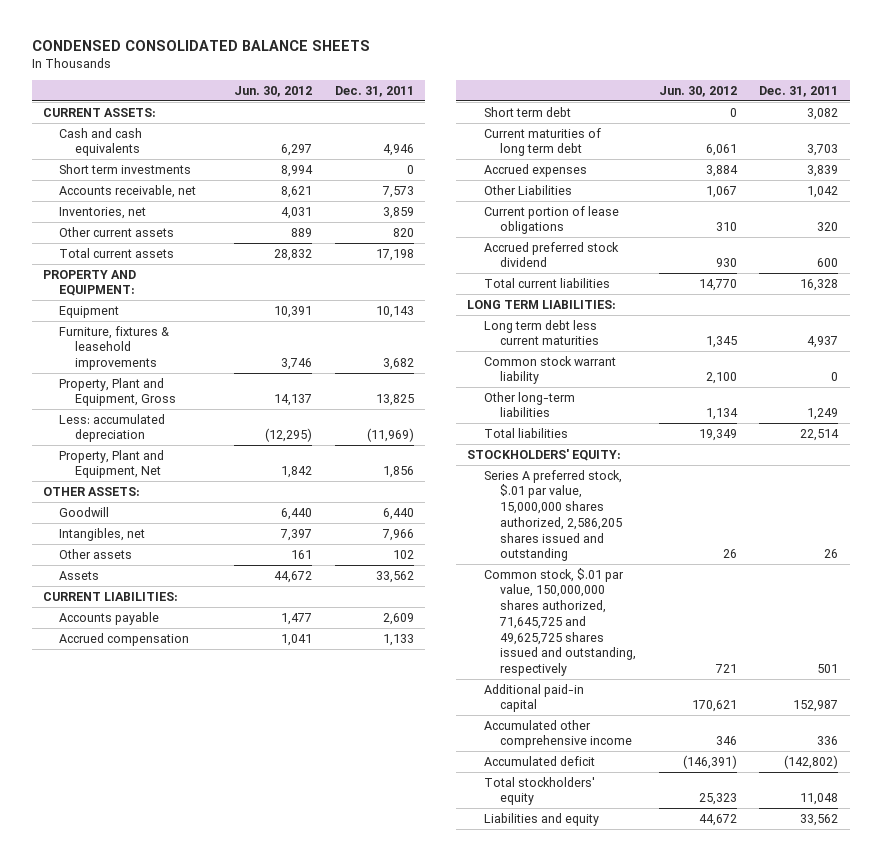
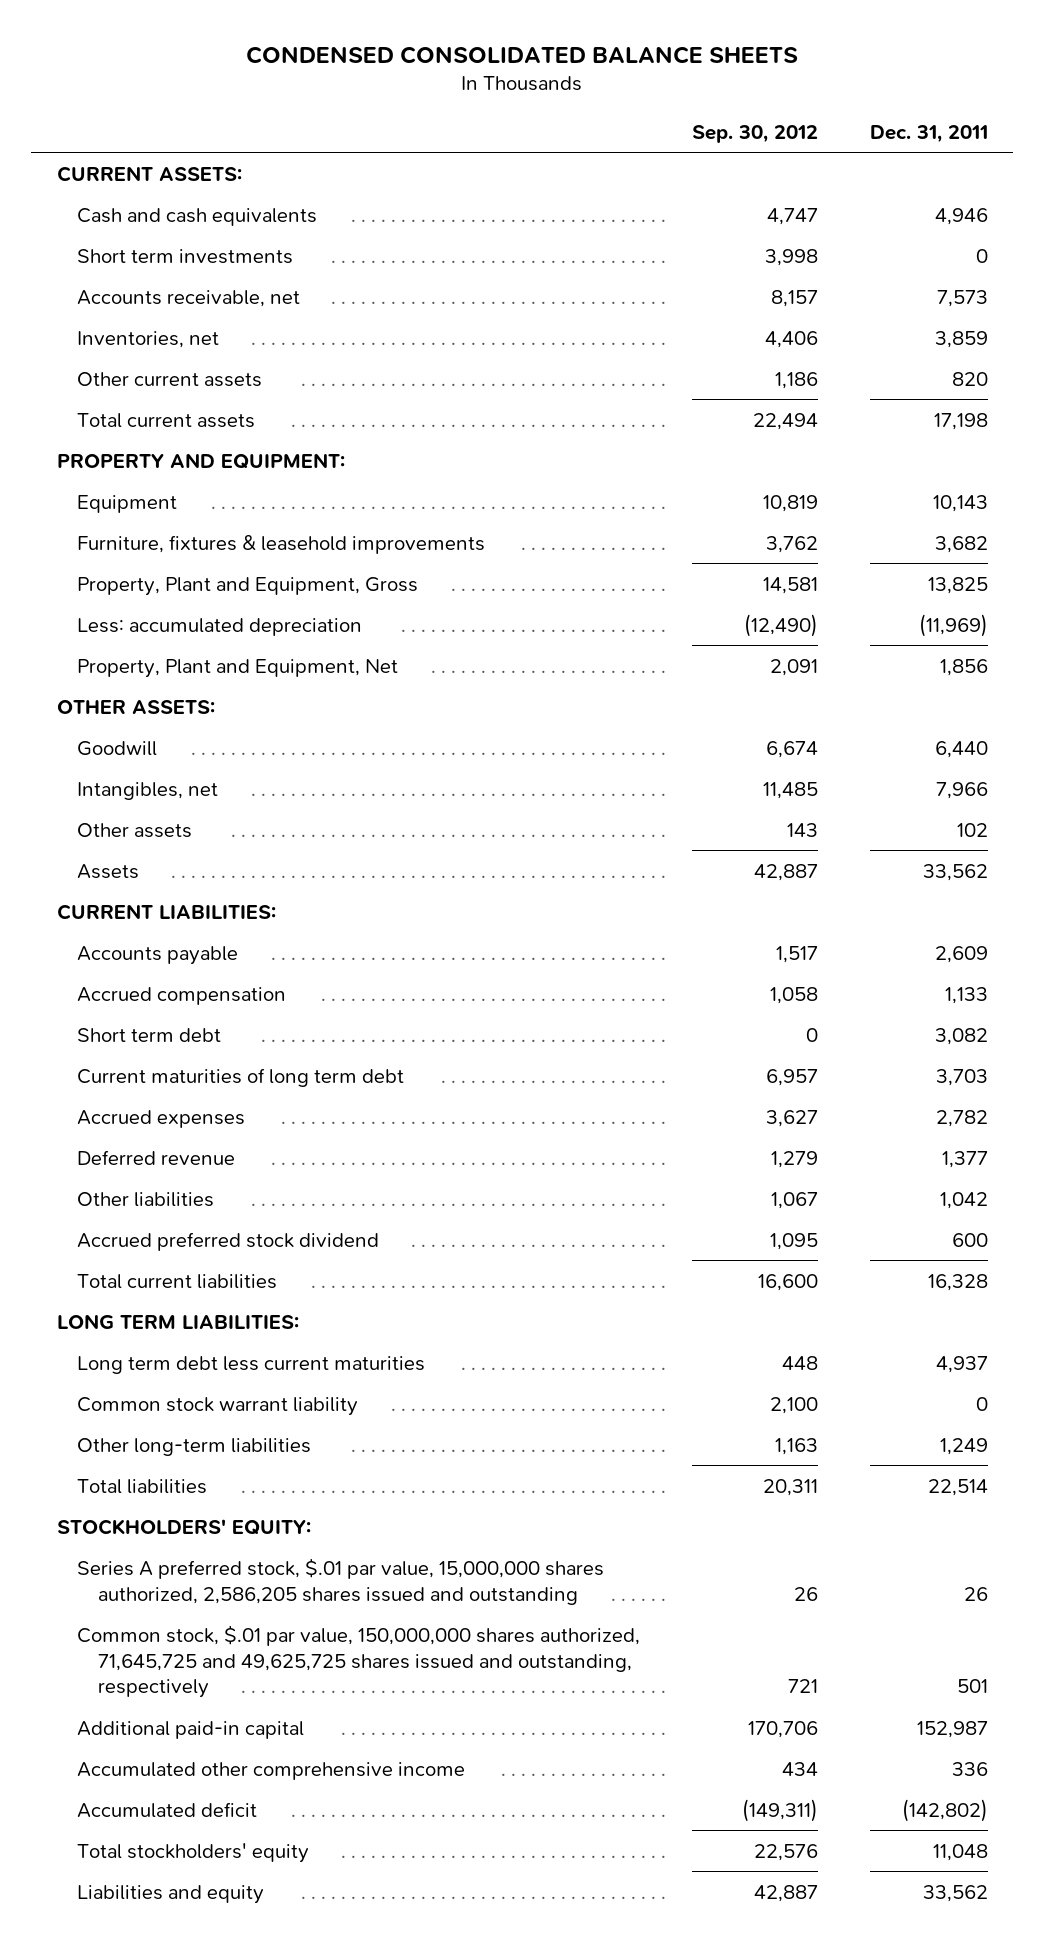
[234,85,313,97] Jun. 30, 2012 -> none
none -> [692,124,819,143] Sep. 30, 2012
[483,205,619,235] Current portion of lease obligations -> none
[807,164,839,177] 3,839 -> [935,1109,988,1127] 2,782
none -> [77,1149,236,1165] Deferred revenue
[483,184,572,195] Other Liabilities -> [77,1191,215,1207] Other liabilities

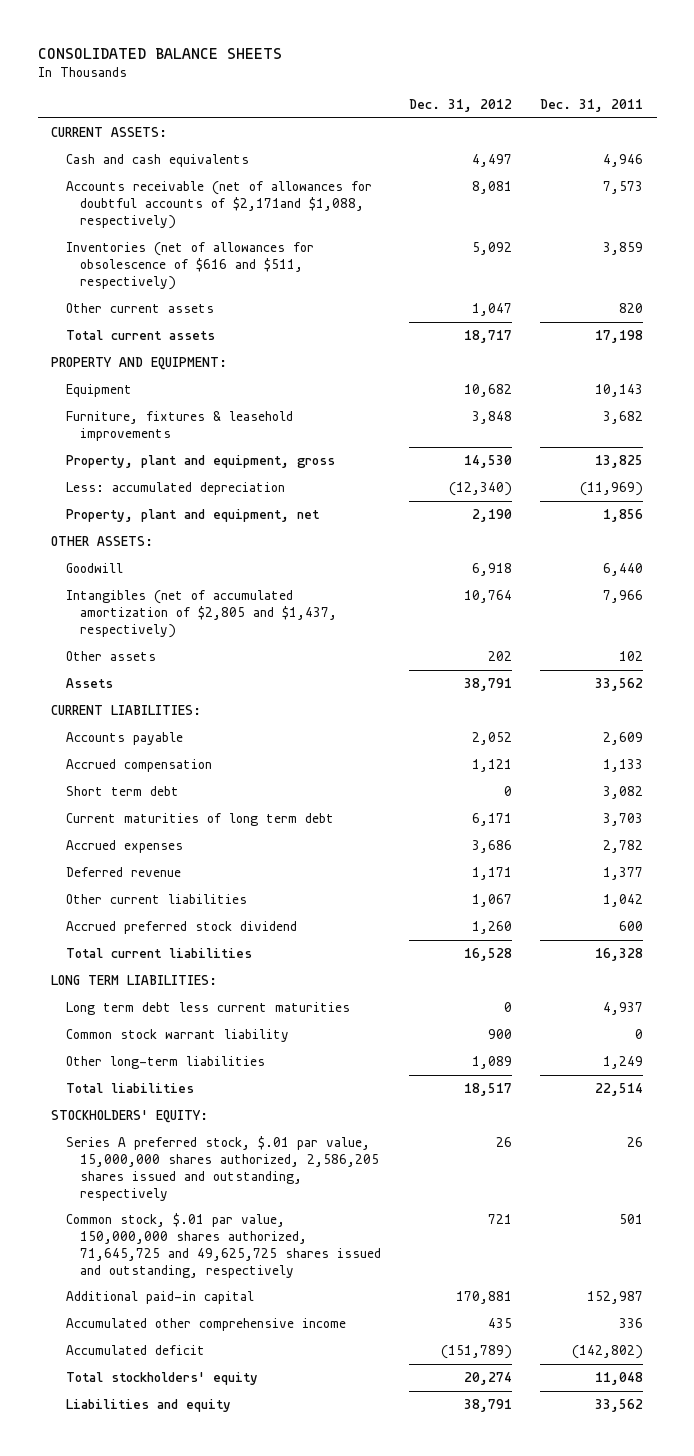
[246,45,799,64] CONDENSED CONSOLIDATED BALANCE SHEETS -> [37,47,282,59] CONSOLIDATED BALANCE SHEETS
[692,124,819,143] Sep. 30, 2012 -> none
none -> [408,98,512,112] Dec. 31, 2012
[77,248,294,264] Short term investments -> none
[77,289,301,307] Accounts receivable, net -> [65,181,372,229] Accounts receivable (net of allowances for doubtful accounts of $2,171and $1,088, respectively)
[77,330,220,348] Inventories, net -> [65,242,314,290] Inventories (net of allowances for obsolescence of $616 and $511, respectively)
[77,576,419,596] Property, Plant and Equipment, Gross -> [65,455,335,469] Property, plant and equipment, gross
[77,658,399,678] Property, Plant and Equipment, Net -> [65,509,320,523] Property, plant and equipment, net
[77,781,219,800] Intangibles, net -> [65,590,338,638] Intangibles (net of accumulated amortization of $2,805 and $1,437, respectively)
[77,1191,215,1207] Other liabilities -> [65,894,247,905] Other current liabilities
[77,1557,605,1605] Series A preferred stock, $.01 par value, 15,000,000 shares authorized, 2,586,205 shares issued and outstanding -> [65,1136,380,1201] Series A preferred stock, $.01 par value, 15,000,000 shares authorized, 2,586,205 shares issued and outstanding, respectively

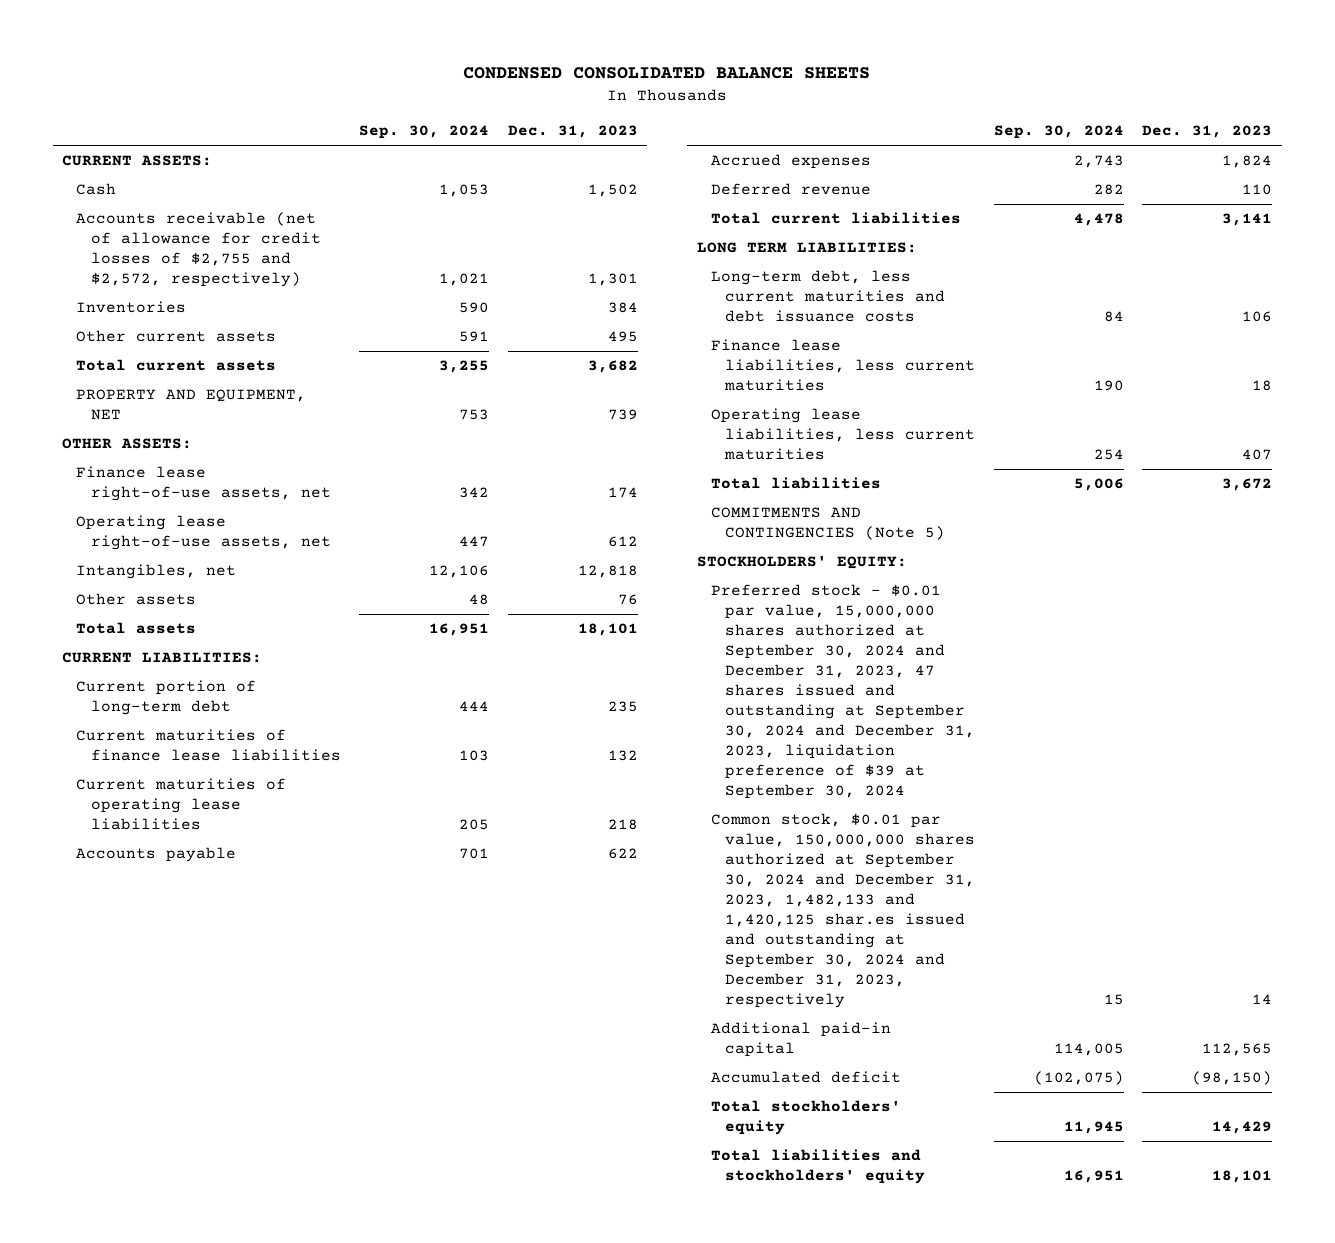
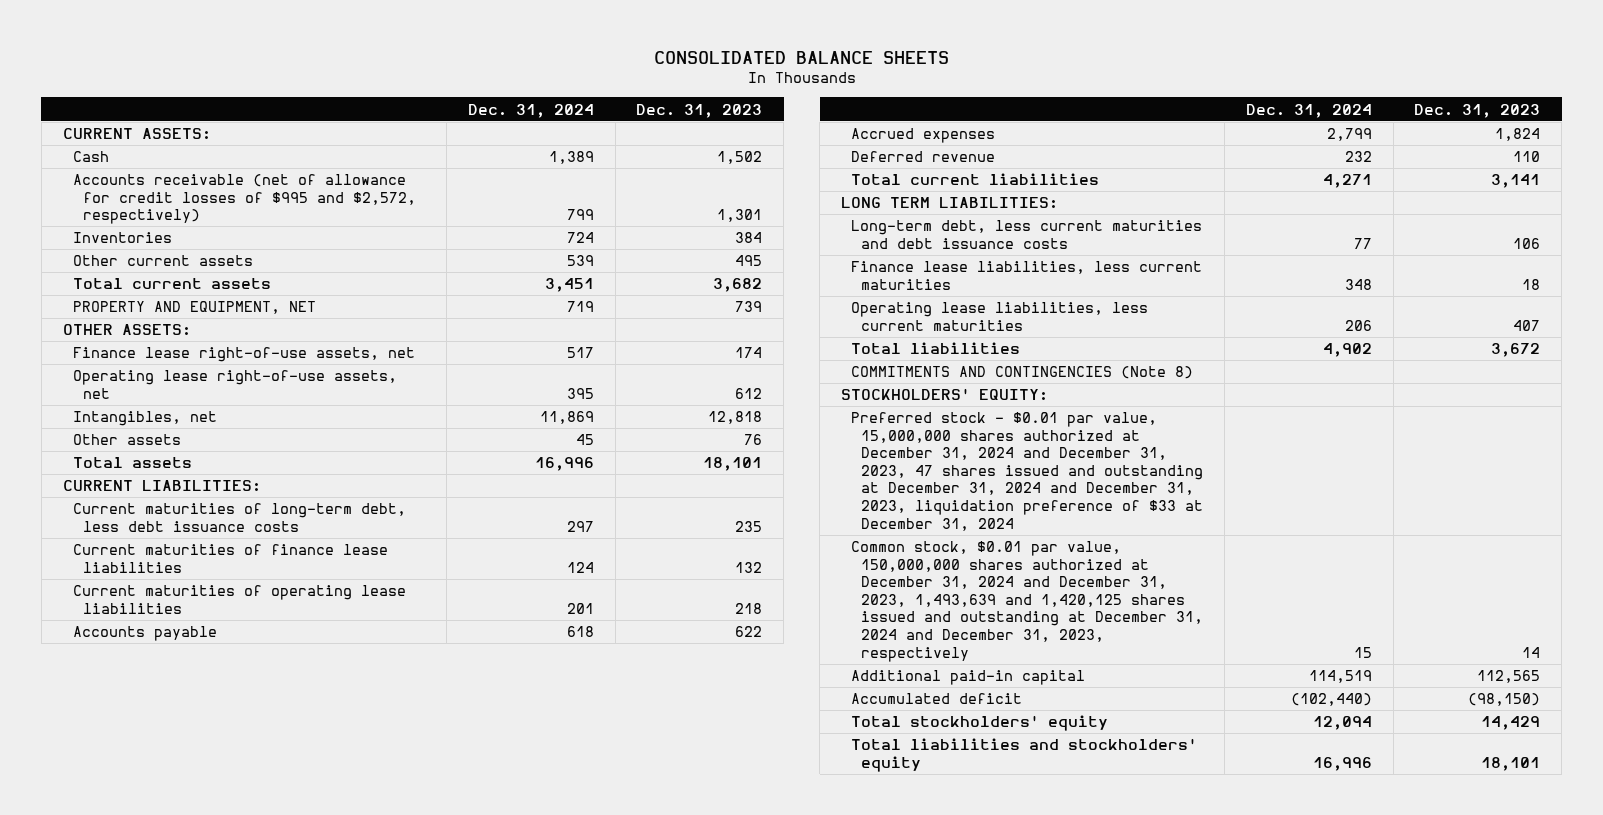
[463,66,871,79] CONDENSED CONSOLIDATED BALANCE SHEETS -> [653,50,949,64] CONSOLIDATED BALANCE SHEETS
[359,125,490,140] Sep. 30, 2024 -> none
none -> [467,103,594,118] Dec. 31, 2024
[76,212,321,288] Accounts receivable (net of allowance for credit losses of $2,755 and $2,572, respectively) -> [72,174,417,225] Accounts receivable (net of allowance for credit losses of $995 and $2,572, respectively)
[76,680,257,716] Current portion of long-term debt -> [72,503,406,532] Current maturities of long-term debt, less debt issuance costs
[710,507,946,541] COMMITMENTS AND CONTINGENCIES (Note 5) -> [851,366,1194,380] COMMITMENTS AND CONTINGENCIES (Note 8)
[710,584,976,800] Preferred stock - $0.01 par value, 15,000,000 shares authorized at September 30, 2024 and December 31, 2023, 47 shares issued and outstanding at September 30, 2024 and December 31, 2023, liquidation preference of $39 at September 30, 2024 -> [851,412,1204,531] Preferred stock - $0.01 par value, 15,000,000 shares authorized at December 31, 2024 and December 31, 2023, 47 shares issued and outstanding at December 31, 2024 and December 31, 2023, liquidation preference of $33 at December 31, 2024
[710,813,976,1009] Common stock, $0.01 par value, 150,000,000 shares authorized at September 30, 2024 and December 31, 2023, 1,482,133 and 1,420,125 shar.es issued and outstanding at September 30, 2024 and December 31, 2023, respectively -> [851,541,1204,662] Common stock, $0.01 par value, 150,000,000 shares authorized at December 31, 2024 and December 31, 2023, 1,493,639 and 1,420,125 shares issued and outstanding at December 31, 2024 and December 31, 2023, respectively

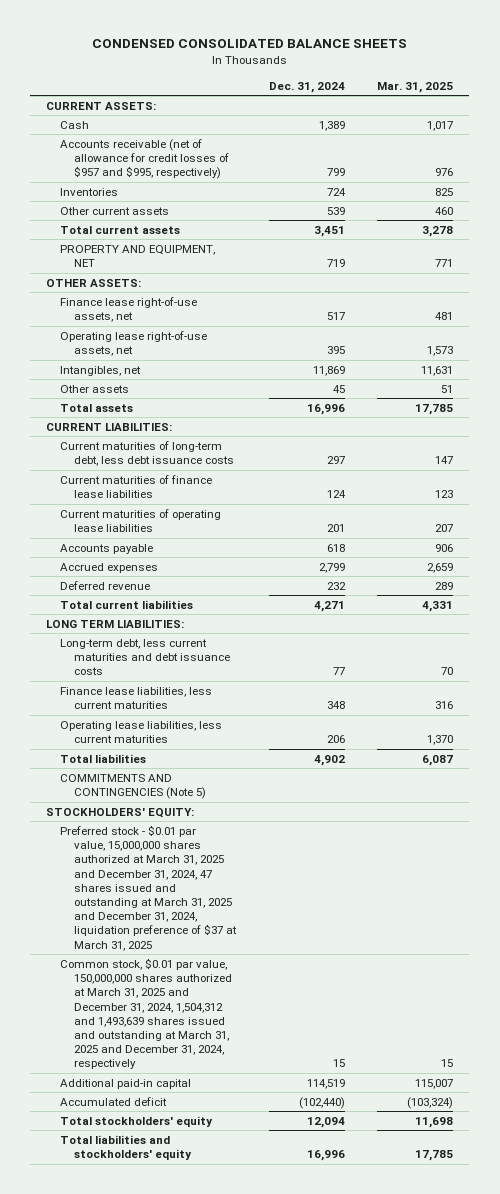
[653,50,949,64] CONSOLIDATED BALANCE SHEETS -> [91,39,407,49] CONDENSED CONSOLIDATED BALANCE SHEETS
[636,103,763,118] Dec. 31, 2023 -> none
none -> [377,81,454,93] Mar. 31, 2025
[72,174,417,225] Accounts receivable (net of allowance for credit losses of $995 and $2,572, respectively) -> [60,138,230,180] Accounts receivable (net of allowance for credit losses of $957 and $995, respectively)
[851,366,1194,380] COMMITMENTS AND CONTINGENCIES (Note 8) -> [60,773,207,800] COMMITMENTS AND CONTINGENCIES (Note 5)
[851,412,1204,531] Preferred stock - $0.01 par value, 15,000,000 shares authorized at December 31, 2024 and December 31, 2023, 47 shares issued and outstanding at December 31, 2024 and December 31, 2023, liquidation preference of $33 at December 31, 2024 -> [60,824,238,951] Preferred stock - $0.01 par value, 15,000,000 shares authorized at March 31, 2025 and December 31, 2024, 47 shares issued and outstanding at March 31, 2025 and December 31, 2024, liquidation preference of $37 at March 31, 2025
[851,541,1204,662] Common stock, $0.01 par value, 150,000,000 shares authorized at December 31, 2024 and December 31, 2023, 1,493,639 and 1,420,125 shares issued and outstanding at December 31, 2024 and December 31, 2023, respectively -> [60,957,233,1070] Common stock, $0.01 par value, 150,000,000 shares authorized at March 31, 2025 and December 31, 2024, 1,504,312 and 1,493,639 shares issued and outstanding at March 31, 2025 and December 31, 2024, respectively

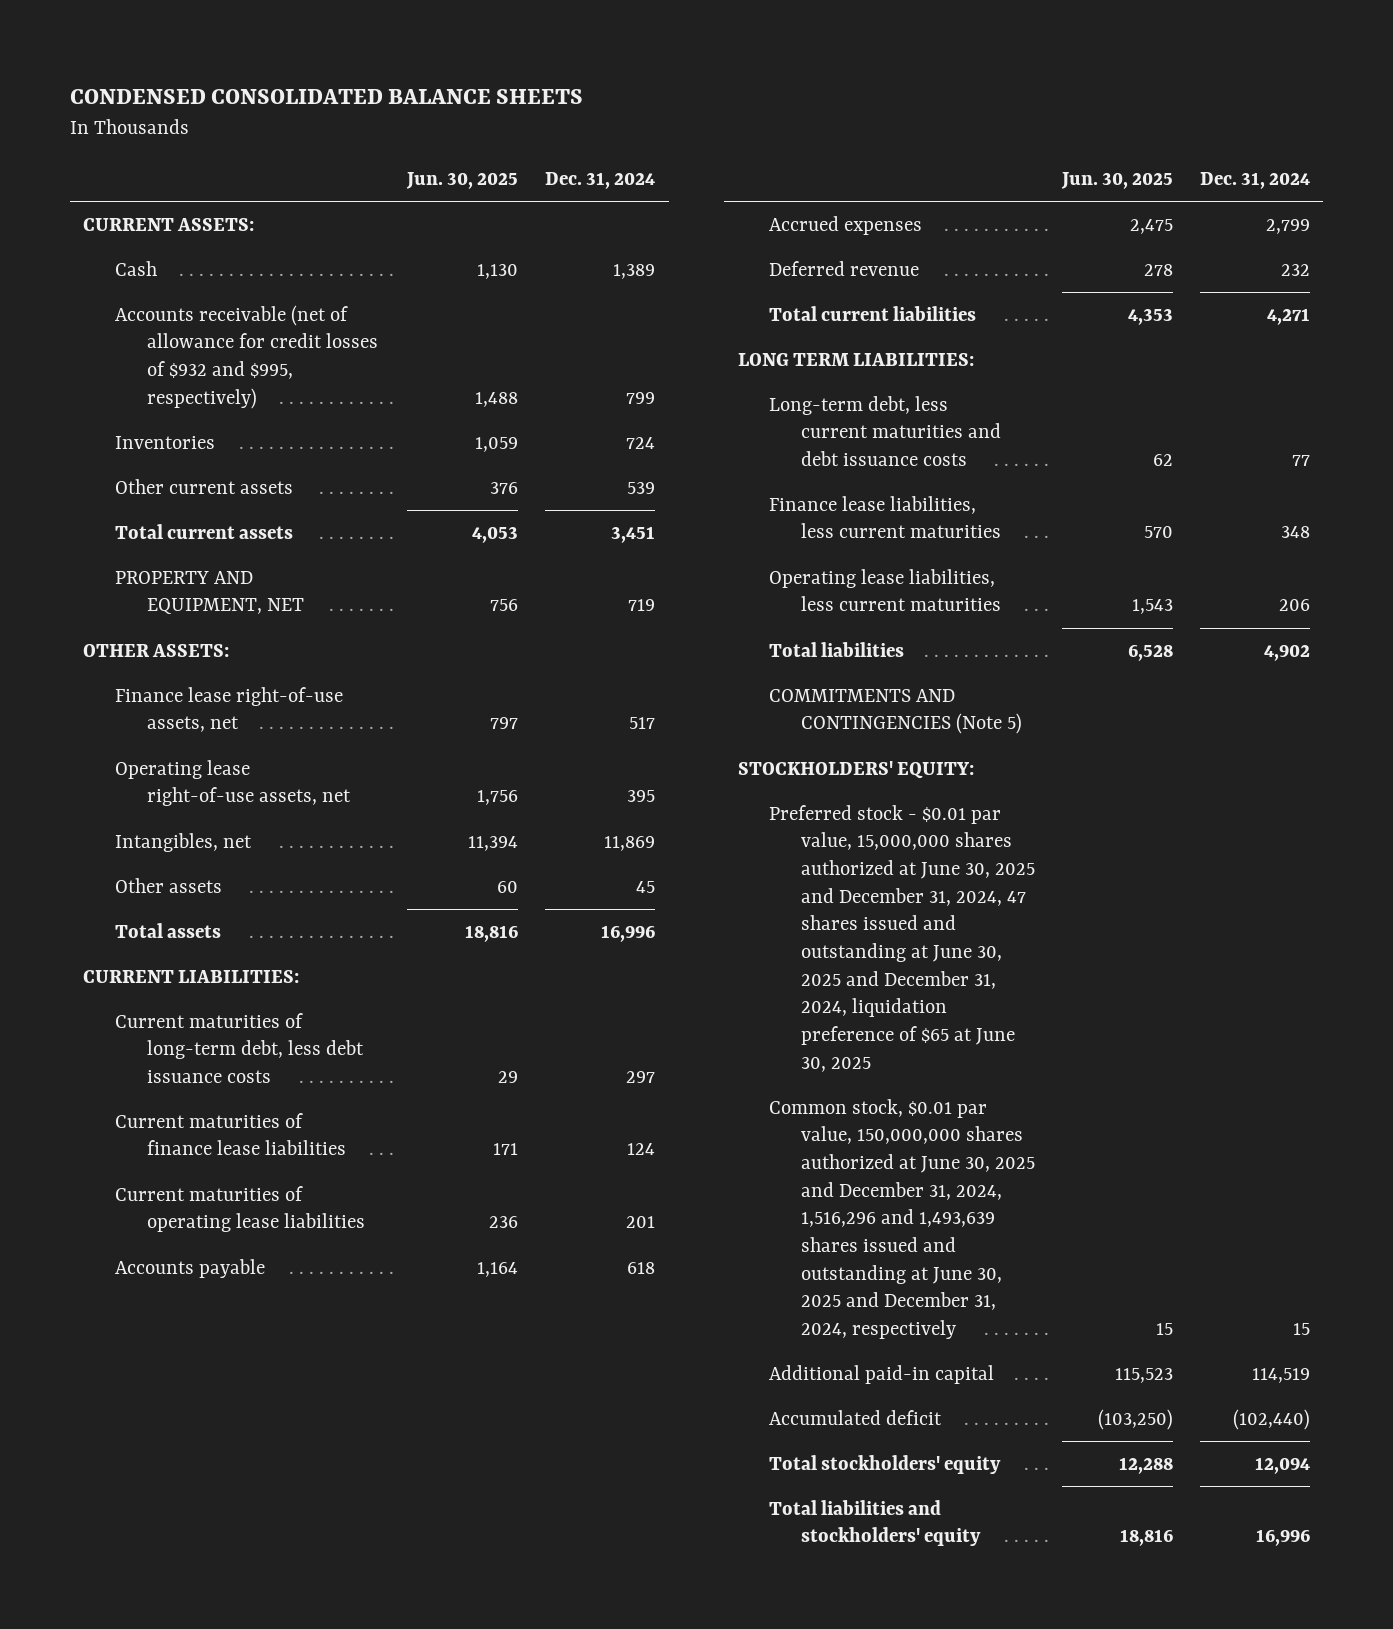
[377,81,454,93] Mar. 31, 2025 -> none
none -> [406,172,519,190] Jun. 30, 2025
[60,138,230,180] Accounts receivable (net of allowance for credit losses of $957 and $995, respectively) -> [114,304,378,409] Accounts receivable (net of allowance for credit losses of $932 and $995, respectively)
[60,824,238,951] Preferred stock - $0.01 par value, 15,000,000 shares authorized at March 31, 2025 and December 31, 2024, 47 shares issued and outstanding at March 31, 2025 and December 31, 2024, liquidation preference of $37 at March 31, 2025 -> [769,804,1036,1072] Preferred stock - $0.01 par value, 15,000,000 shares authorized at June 30, 2025 and December 31, 2024, 47 shares issued and outstanding at June 30, 2025 and December 31, 2024, liquidation preference of $65 at June 30, 2025
[60,957,233,1070] Common stock, $0.01 par value, 150,000,000 shares authorized at March 31, 2025 and December 31, 2024, 1,504,312 and 1,493,639 shares issued and outstanding at March 31, 2025 and December 31, 2024, respectively -> [769,1098,1036,1339] Common stock, $0.01 par value, 150,000,000 shares authorized at June 30, 2025 and December 31, 2024, 1,516,296 and 1,493,639 shares issued and outstanding at June 30, 2025 and December 31, 2024, respectively

